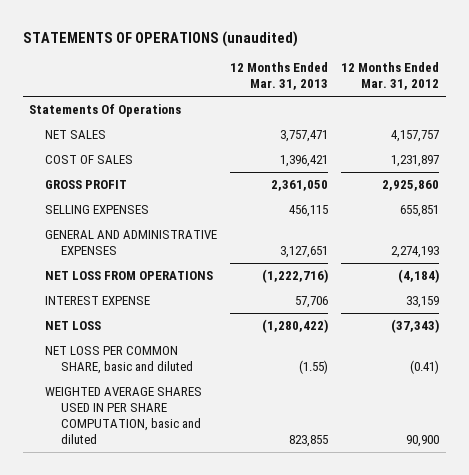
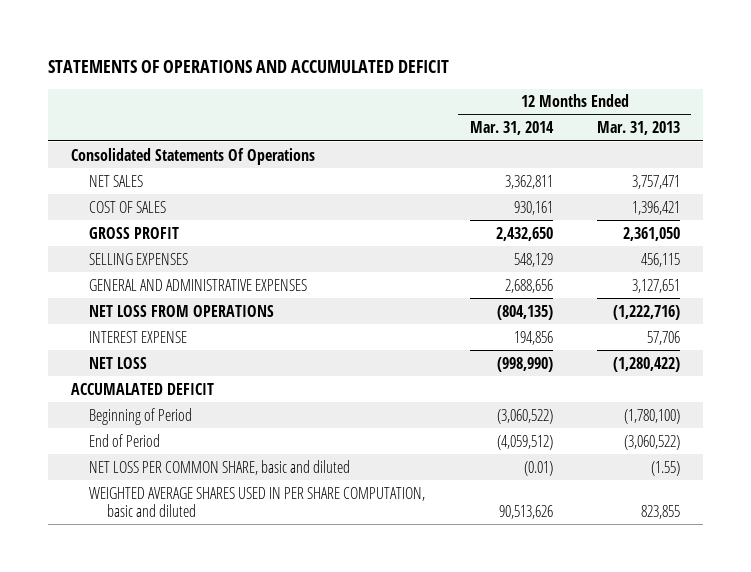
[22,30,298,47] STATEMENTS OF OPERATIONS (unaudited) -> [48,59,450,73] STATEMENTS OF OPERATIONS AND ACCUMULATED DEFICIT
[341,62,440,91] 12 Months Ended Mar. 31, 2012 -> none
none -> [469,121,554,136] Mar. 31, 2014
[29,103,182,117] Statements Of Operations -> [70,147,315,165] Consolidated Statements Of Operations
none -> [70,382,214,395] ACCUMALATED DEFICIT
none -> [88,407,192,425] Beginning of Period
none -> [88,433,160,447] End of Period

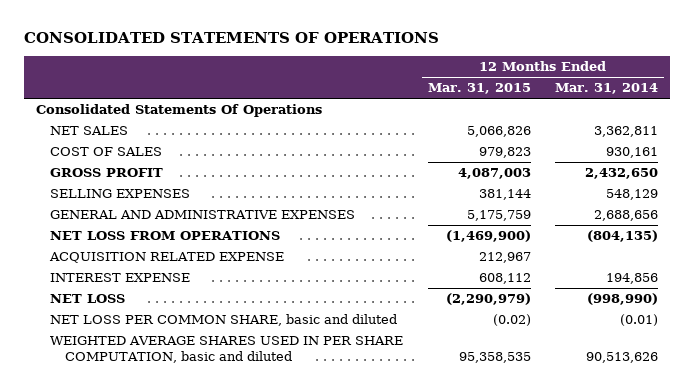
[48,59,450,73] STATEMENTS OF OPERATIONS AND ACCUMULATED DEFICIT -> [23,32,439,44] CONSOLIDATED STATEMENTS OF OPERATIONS
[597,121,681,136] Mar. 31, 2013 -> none
none -> [427,83,531,95] Mar. 31, 2015
none -> [49,252,285,264] ACQUISITION RELATED EXPENSE
[70,382,214,395] ACCUMALATED DEFICIT -> none
[88,407,192,425] Beginning of Period -> none
[88,433,160,447] End of Period -> none

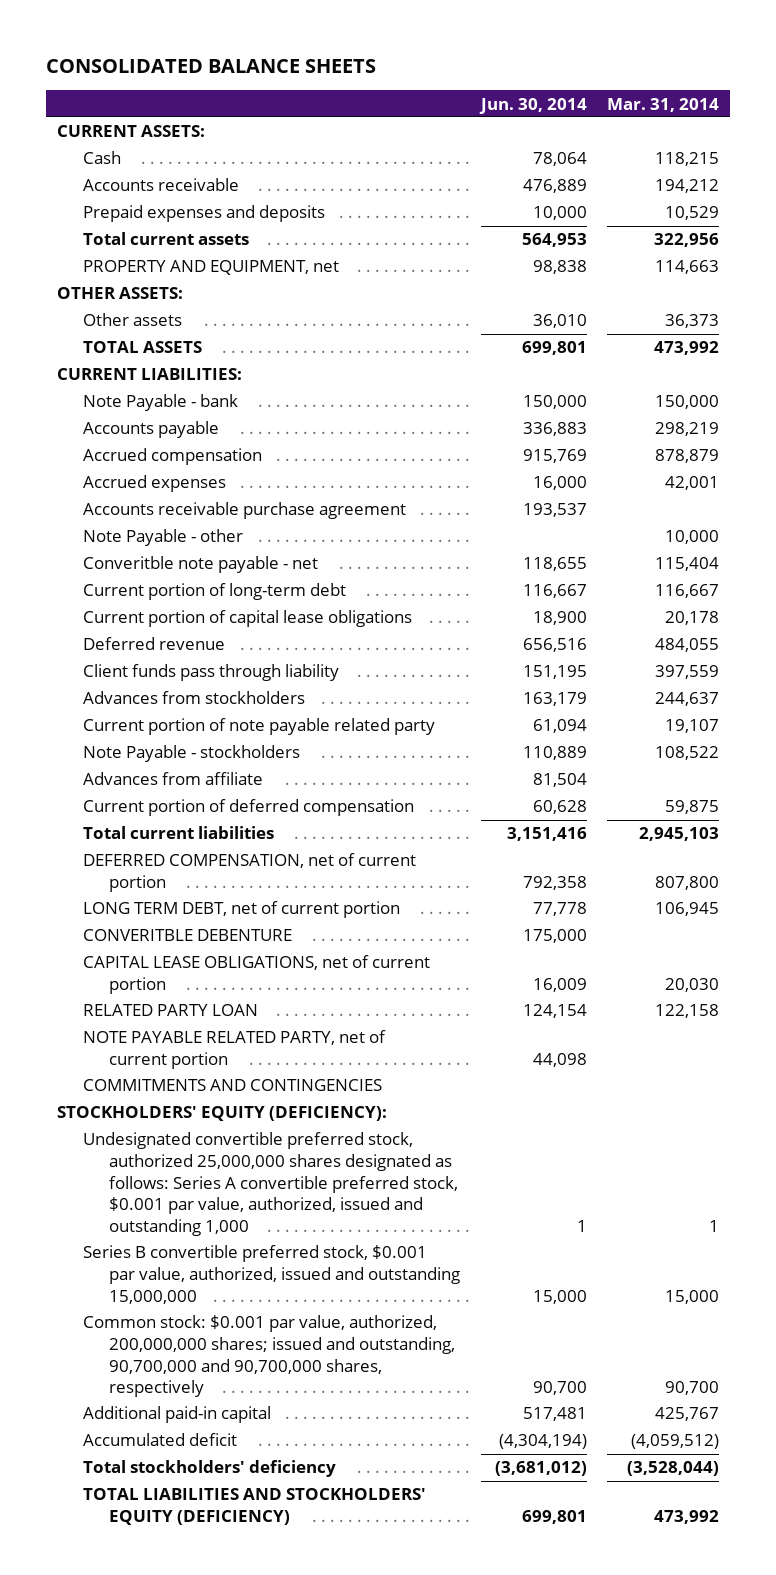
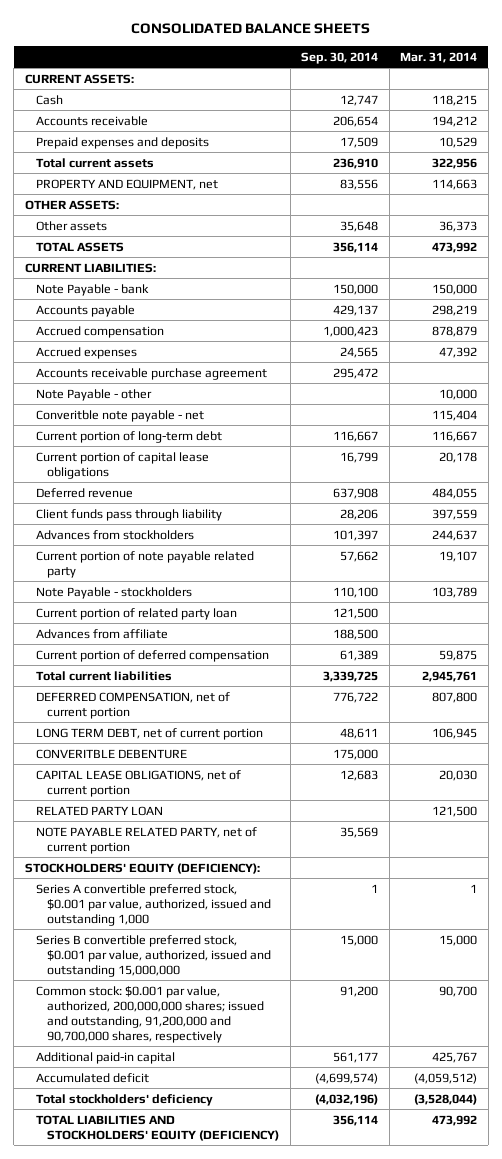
[478,97,587,114] Jun. 30, 2014 -> none
none -> [301,51,379,64] Sep. 30, 2014
[665,476,720,491] 42,001 -> [439,346,478,358] 47,392
[655,746,720,761] 108,522 -> [432,586,478,598] 103,789
none -> [35,607,237,620] Current portion of related party loan
[639,827,720,842] 2,945,103 -> [422,670,478,682] 2,945,761
[655,1004,720,1019] 122,158 -> [432,805,478,817] 121,500
[82,1079,382,1092] COMMITMENTS AND CONTINGENCIES -> none
[82,1132,459,1236] Undesignated convertible preferred stock, authorized 25,000,000 shares designated as follows: Series A convertible preferred stock, $0.001 par value, authorized, issued and outstanding 1,000 -> [35,883,272,926] Series A convertible preferred stock, $0.001 par value, authorized, issued and outstanding 1,000
[82,1315,456,1398] Common stock: $0.001 par value, authorized, 200,000,000 shares; issued and outstanding, 90,700,000 and 90,700,000 shares, respectively -> [35,985,265,1043] Common stock: $0.001 par value, authorized, 200,000,000 shares; issued and outstanding, 91,200,000 and 90,700,000 shares, respectively

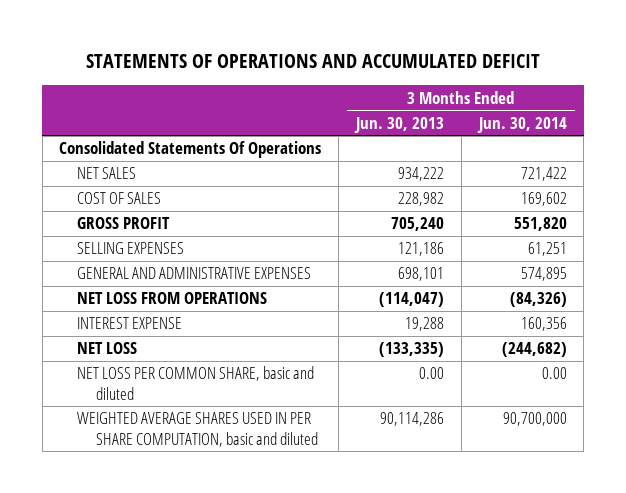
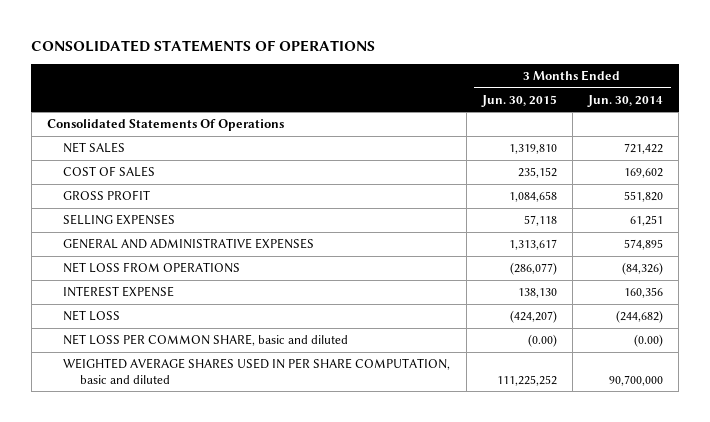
[85,54,540,69] STATEMENTS OF OPERATIONS AND ACCUMULATED DEFICIT -> [31,40,376,53] CONSOLIDATED STATEMENTS OF OPERATIONS
[353,116,444,133] Jun. 30, 2013 -> none
none -> [480,94,557,107] Jun. 30, 2015
[541,367,567,380] 0.00 -> [633,334,663,348] (0.00)

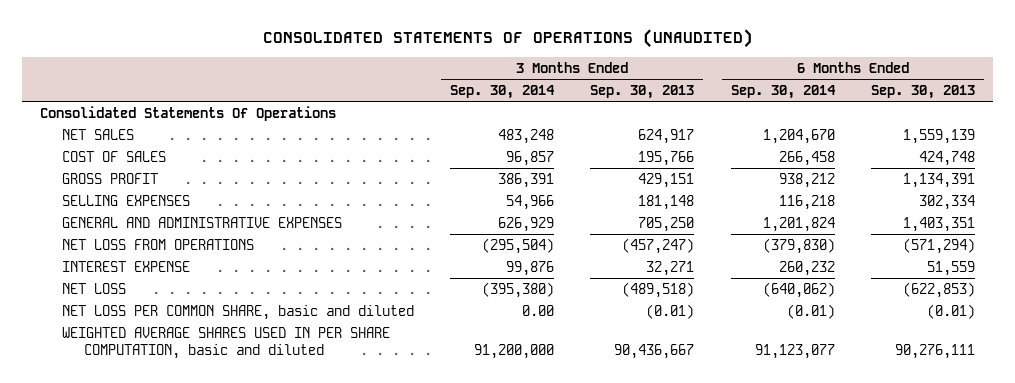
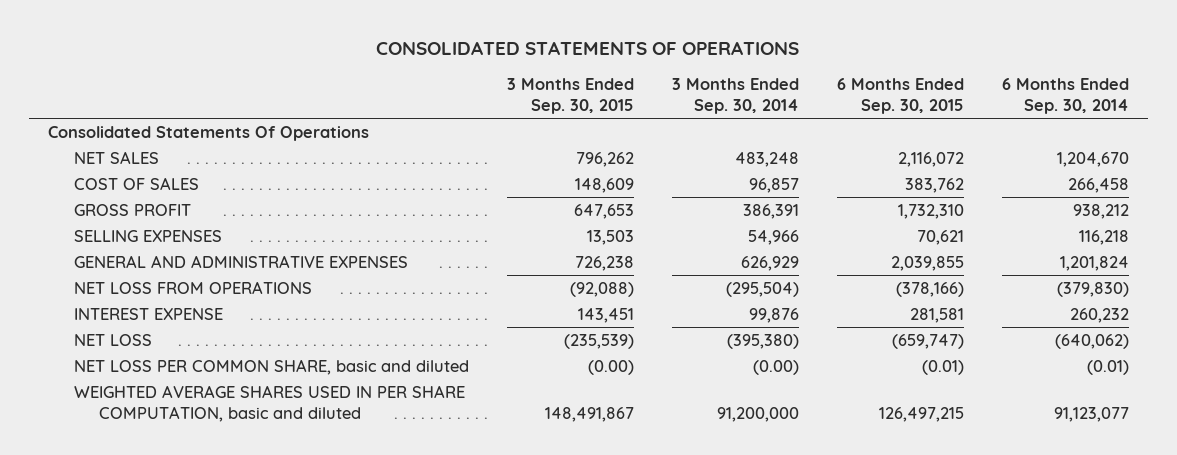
[262,29,753,49] CONSOLIDATED STATEMENTS OF OPERATIONS (UNAUDITED) -> [376,40,800,55] CONSOLIDATED STATEMENTS OF OPERATIONS
[590,84,695,99] Sep. 30, 2013 -> none
[870,84,975,99] Sep. 30, 2013 -> none
none -> [506,77,634,115] 3 Months Ended Sep. 30, 2015
none -> [836,77,964,115] 6 Months Ended Sep. 30, 2015
[522,304,555,316] 0.00 -> [752,359,799,375] (0.00)

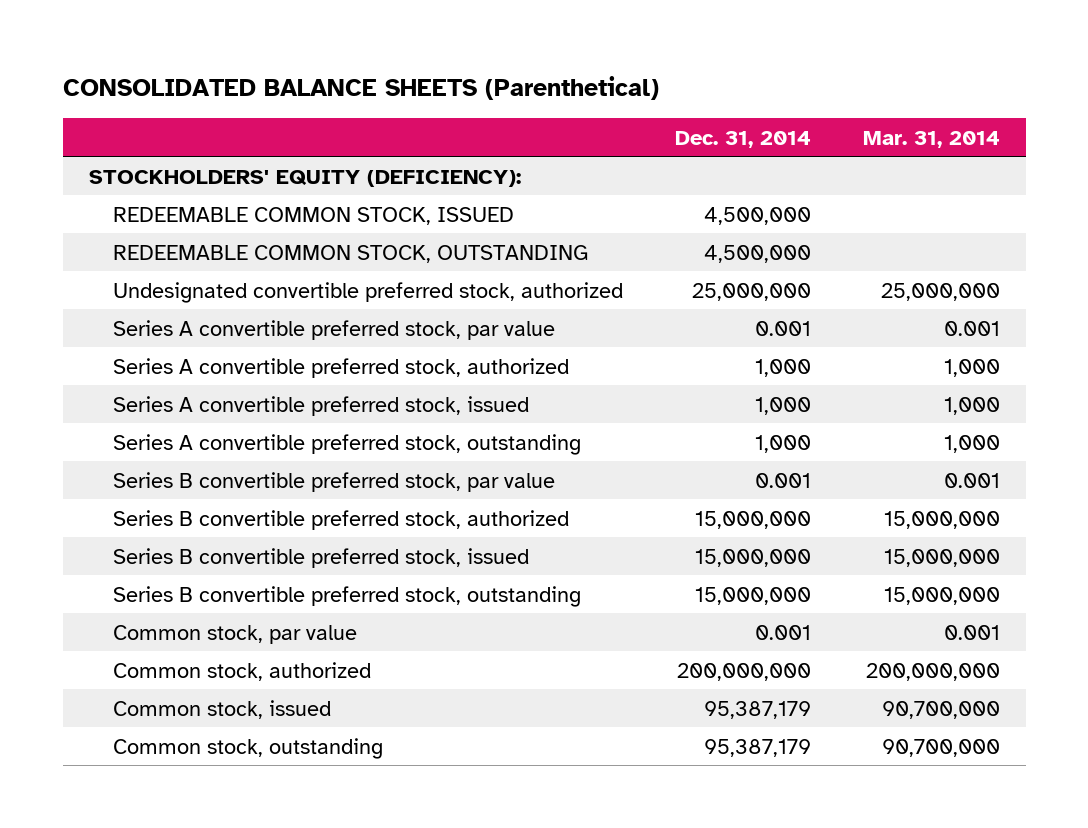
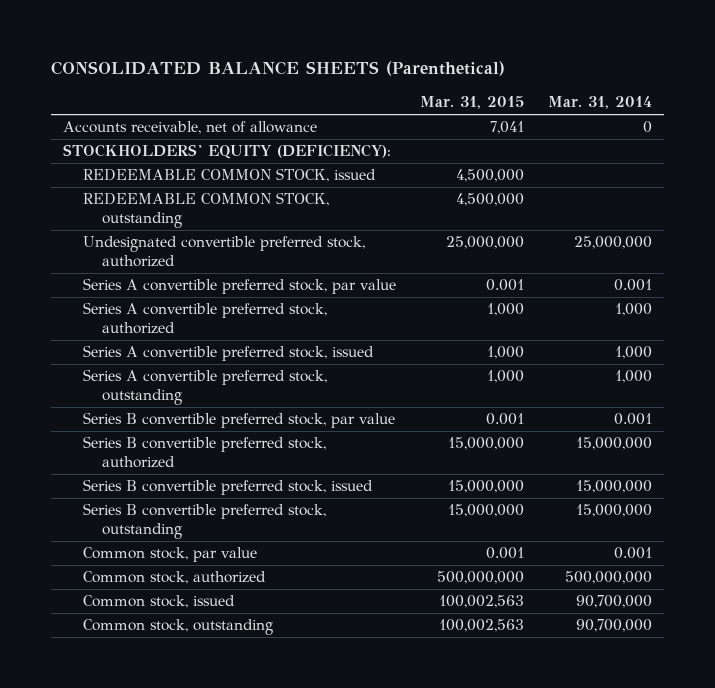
[674,130,811,148] Dec. 31, 2014 -> none
none -> [419,96,524,110] Mar. 31, 2015
none -> [62,121,317,135] Accounts receivable, net of allowance
[112,206,514,225] REDEEMABLE COMMON STOCK, ISSUED -> [82,168,376,183] REDEEMABLE COMMON STOCK, issued
[112,244,589,263] REDEEMABLE COMMON STOCK, OUTSTANDING -> [82,192,329,229] REDEEMABLE COMMON STOCK, outstanding
[865,662,1000,681] 200,000,000 -> [565,571,653,585] 500,000,000

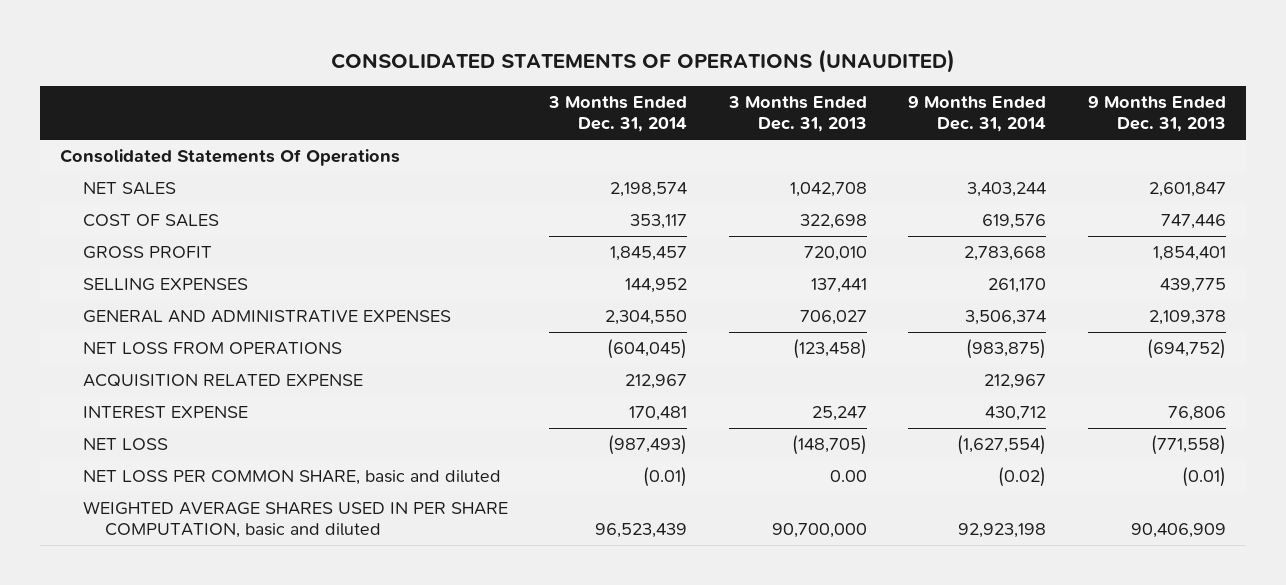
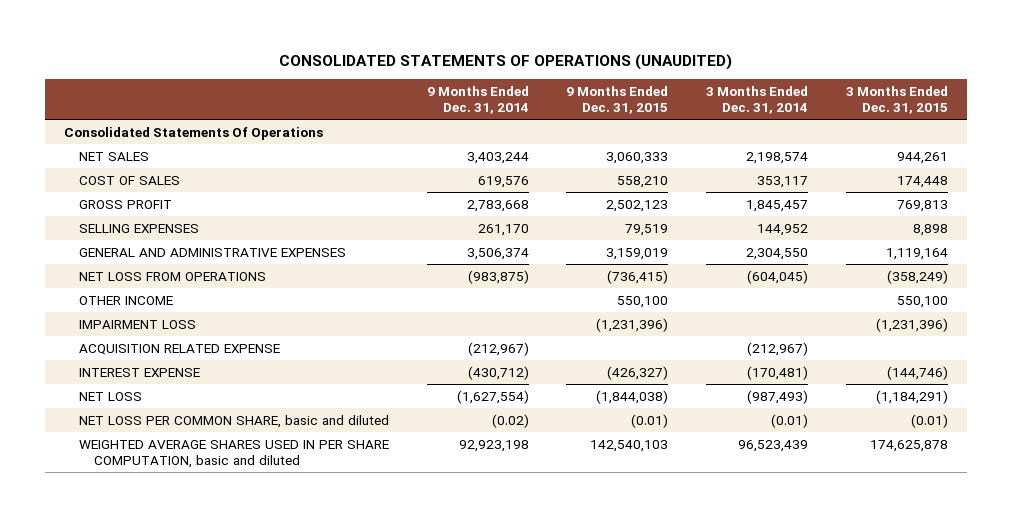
[727,96,867,133] 3 Months Ended Dec. 31, 2013 -> none
[1087,96,1226,133] 9 Months Ended Dec. 31, 2013 -> none
none -> [566,85,669,114] 9 Months Ended Dec. 31, 2015
none -> [845,85,948,114] 3 Months Ended Dec. 31, 2015
none -> [78,295,173,305] OTHER INCOME
none -> [78,319,196,329] IMPAIRMENT LOSS
[625,374,688,390] 212,967 -> [747,341,809,356] (212,967)
[984,374,1047,390] 212,967 -> [467,341,529,356] (212,967)
[629,406,688,422] 170,481 -> [747,365,809,380] (170,481)
[985,406,1047,422] 430,712 -> [467,365,529,380] (430,712)

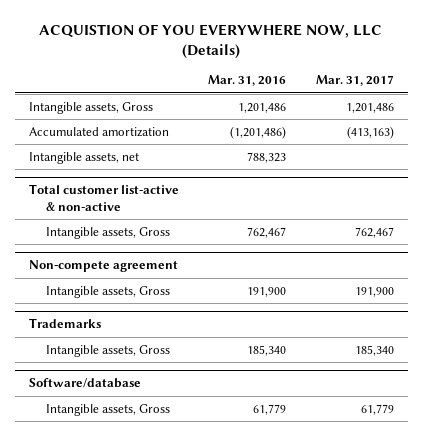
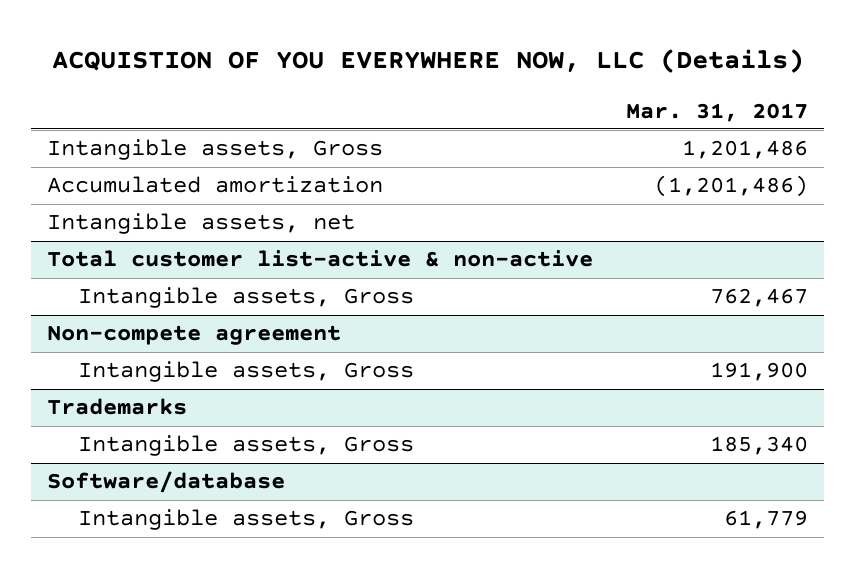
[208,75,287,87] Mar. 31, 2016 -> none
[346,125,394,139] (413,163) -> [653,175,808,198] (1,201,486)

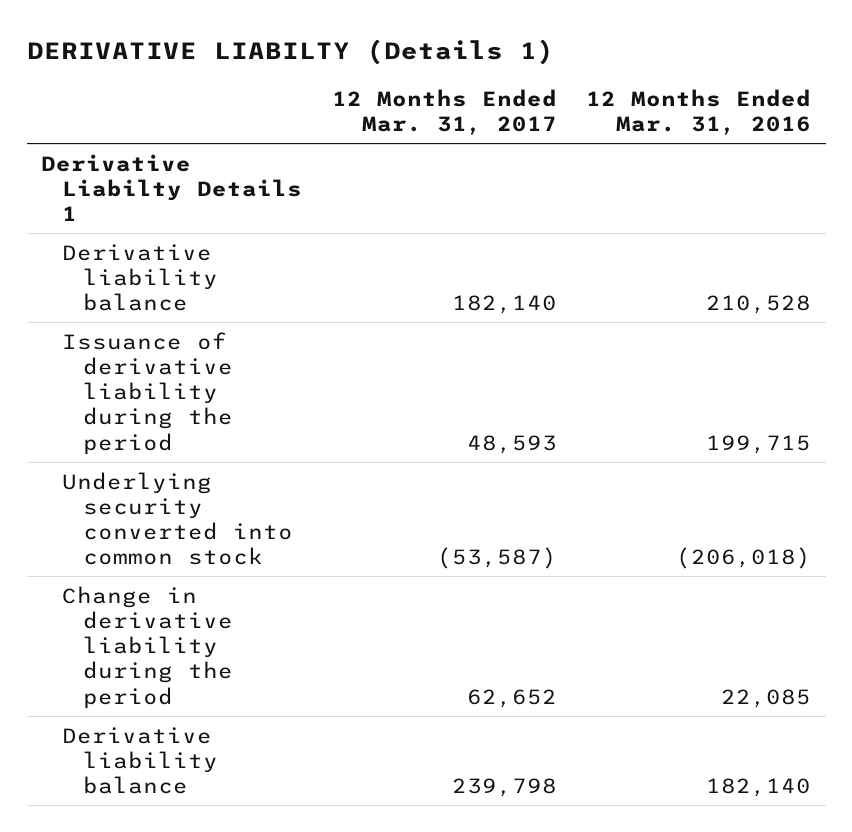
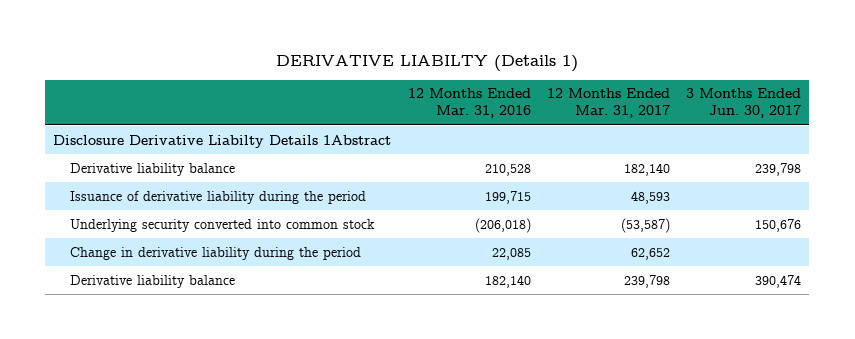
none -> [686,88,802,119] 3 Months Ended Jun. 30, 2017
[41,153,303,222] Derivative Liabilty Details 1 -> [53,134,392,148] Disclosure Derivative Liabilty Details 1Abstract

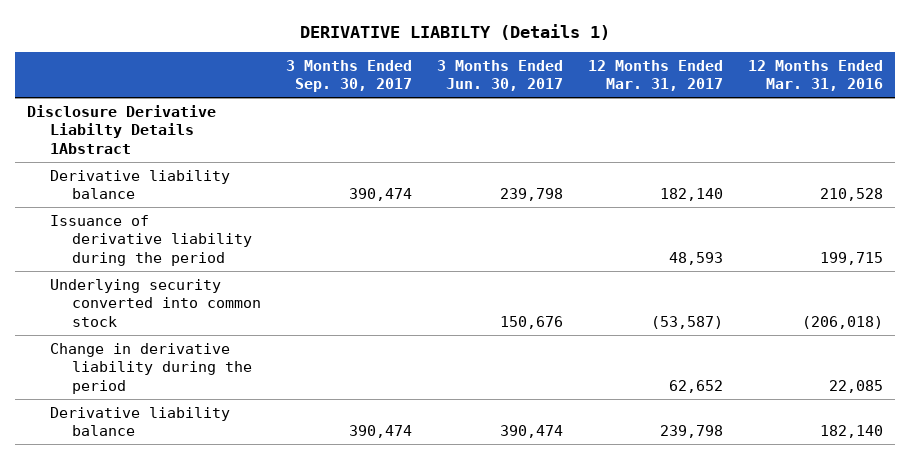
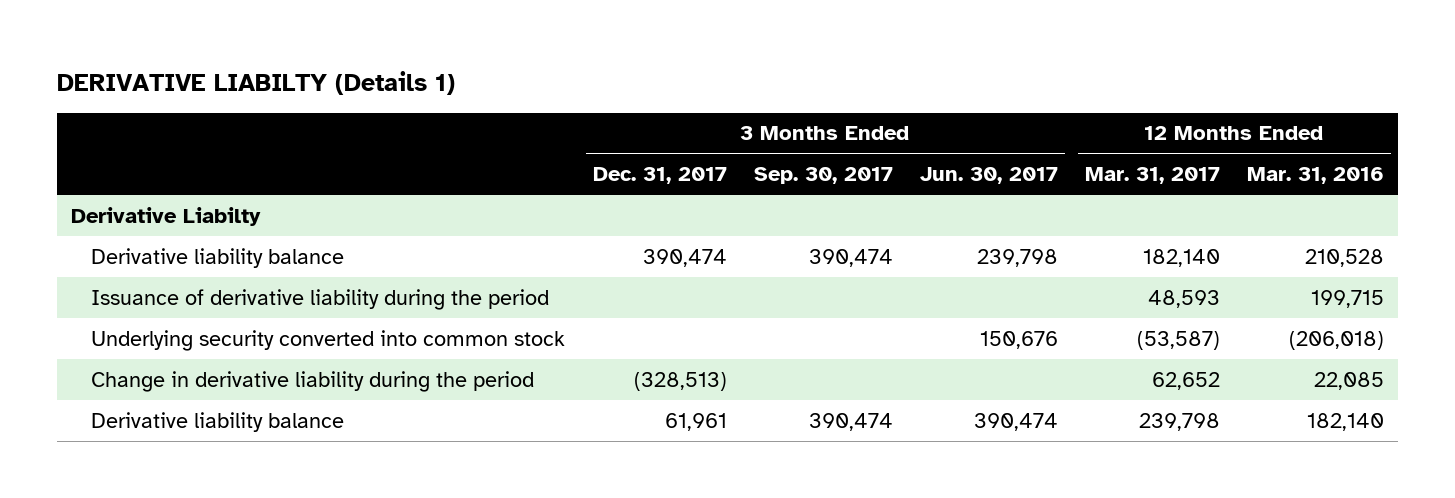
none -> [592,167,727,185] Dec. 31, 2017
[27,104,217,154] Disclosure Derivative Liabilty Details 1Abstract -> [70,206,261,226] Derivative Liabilty

